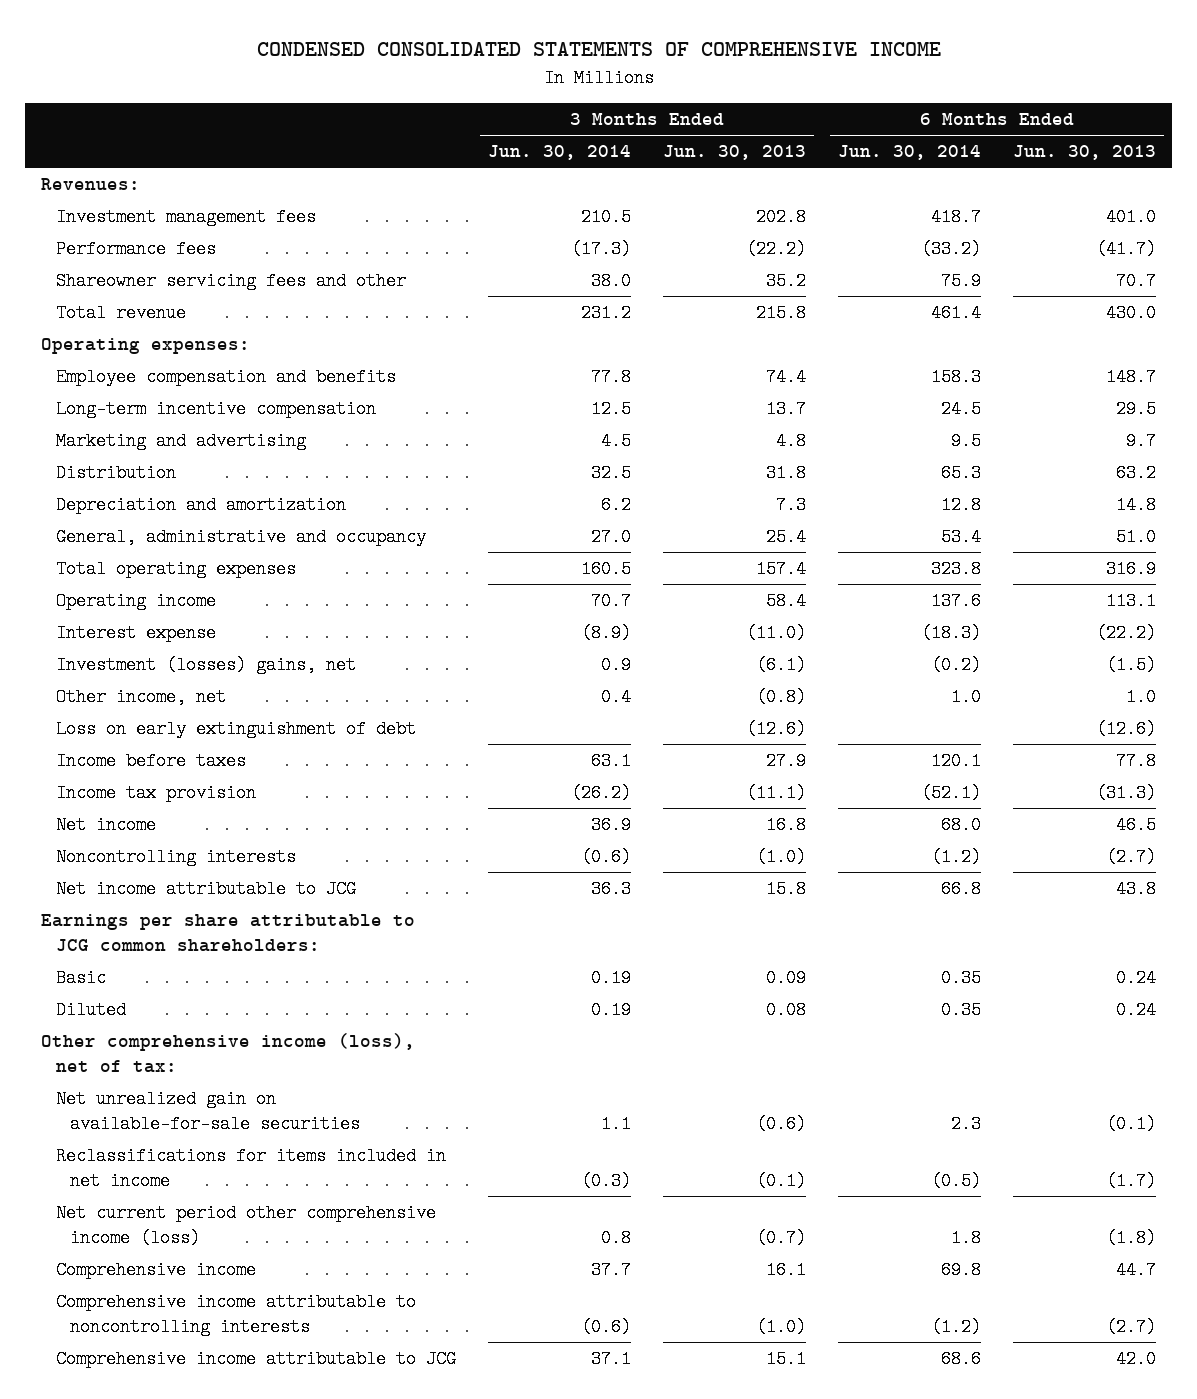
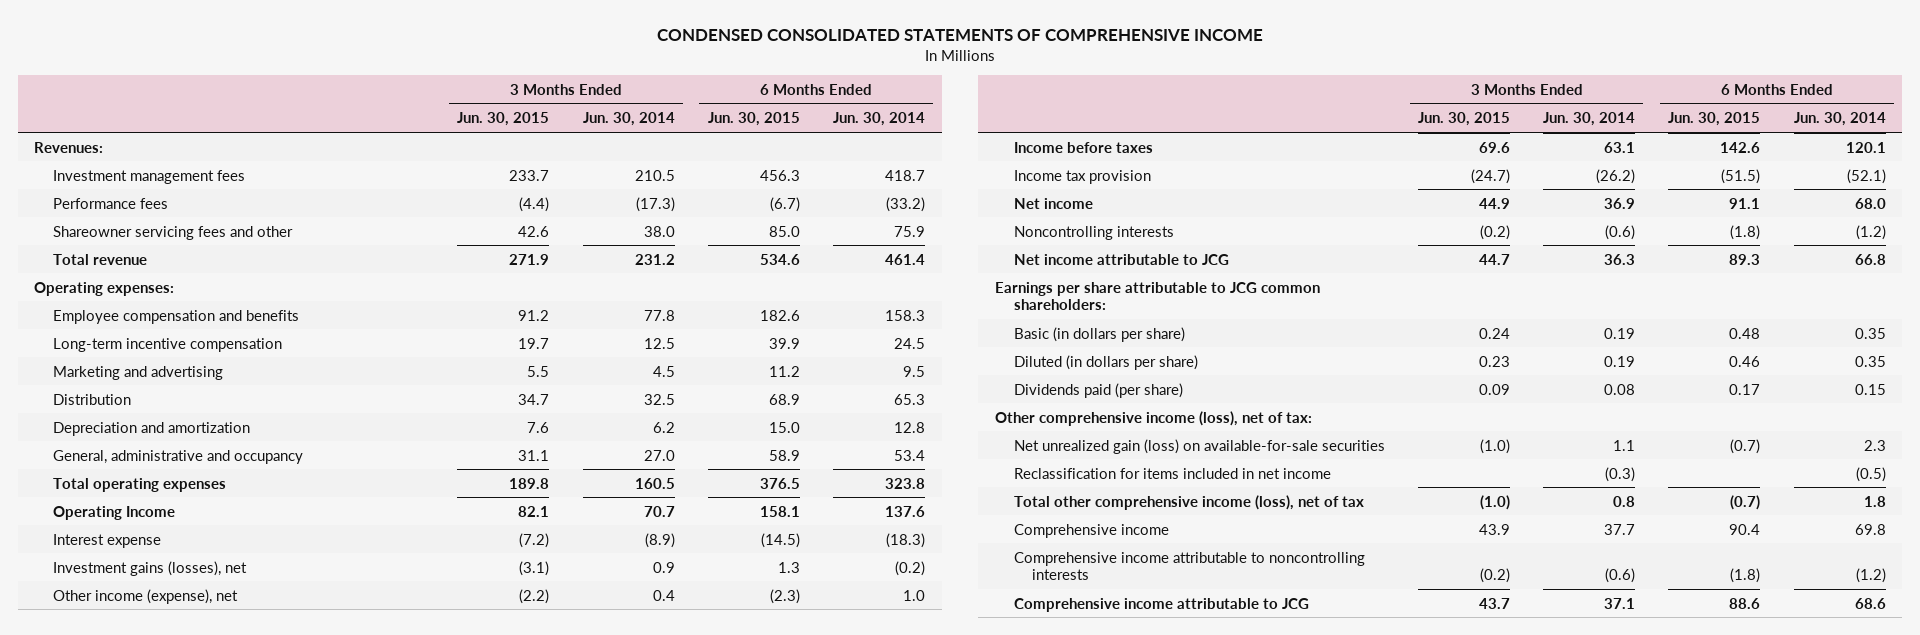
[662,145,806,161] Jun. 30, 2013 -> none
[1013,145,1157,161] Jun. 30, 2013 -> none
none -> [457,112,550,127] Jun. 30, 2015
none -> [707,112,800,127] Jun. 30, 2015
[55,592,216,611] Operating income -> [53,505,176,520] Operating Income
[55,720,416,739] Loss on early extinguishment of debt -> none
[55,656,356,675] Investment (losses) gains, net -> [53,560,248,576] Investment gains (losses), net
[55,688,226,707] Other income, net -> [53,588,239,604] Other income (expense), net
[55,969,106,988] Basic -> [1013,326,1185,342] Basic (in dollars per share)
[55,1001,126,1020] Diluted -> [1013,354,1198,370] Diluted (in dollars per share)
none -> [1013,382,1183,398] Dividends paid (per share)
[55,1090,361,1134] Net unrealized gain on available-for-sale securities -> [1013,438,1385,454] Net unrealized gain (loss) on available-for-sale securities
[55,1147,446,1191] Reclassifications for items included in net income -> [1013,467,1331,479] Reclassification for items included in net income
[55,1204,436,1248] Net current period other comprehensive income (loss) -> [1013,494,1364,510] Total other comprehensive income (loss), net of tax

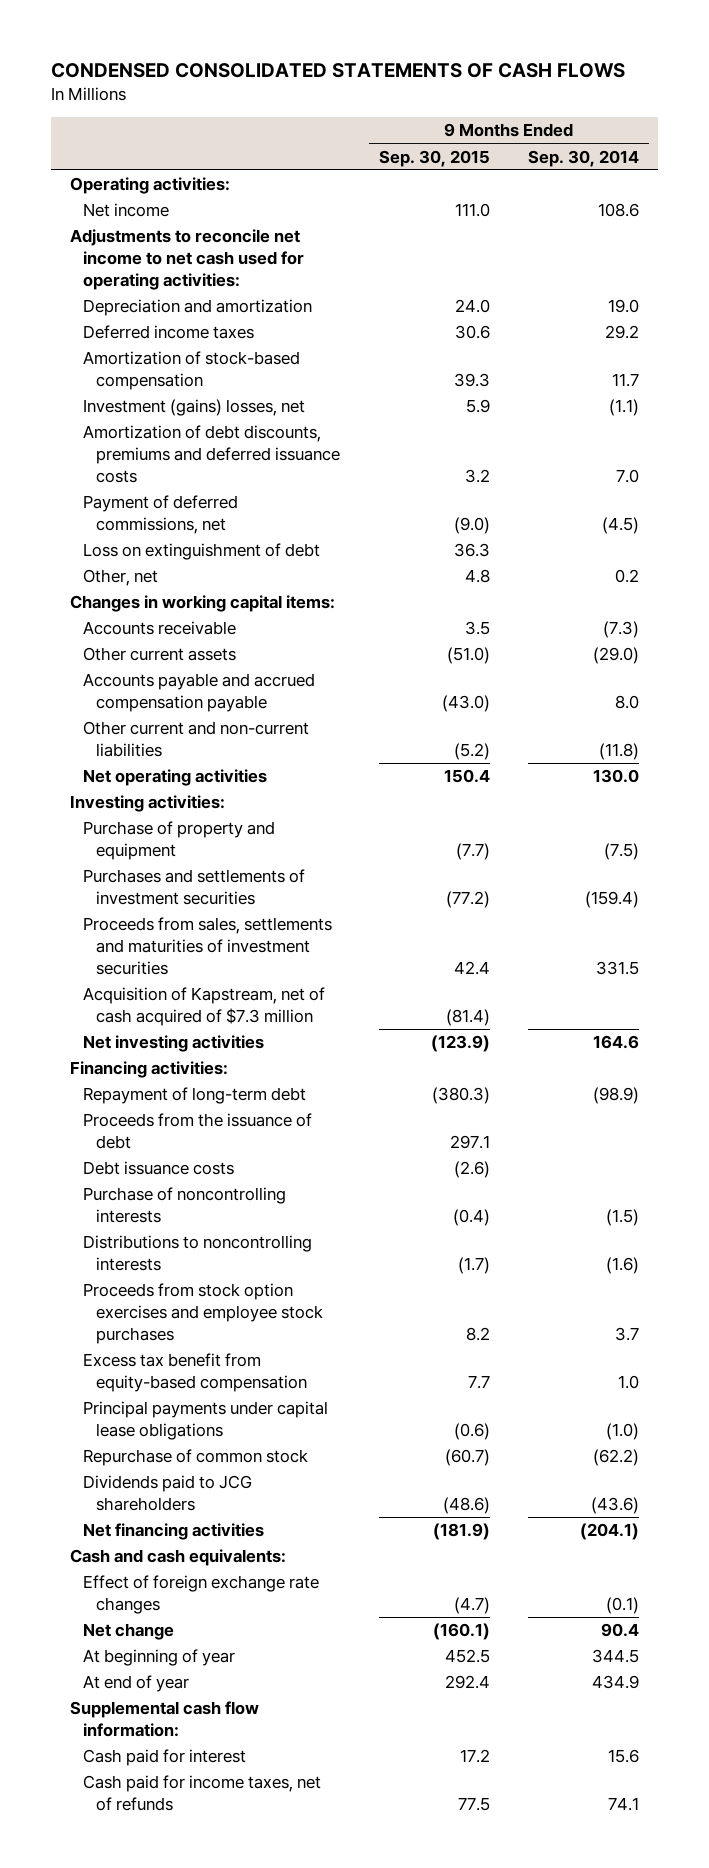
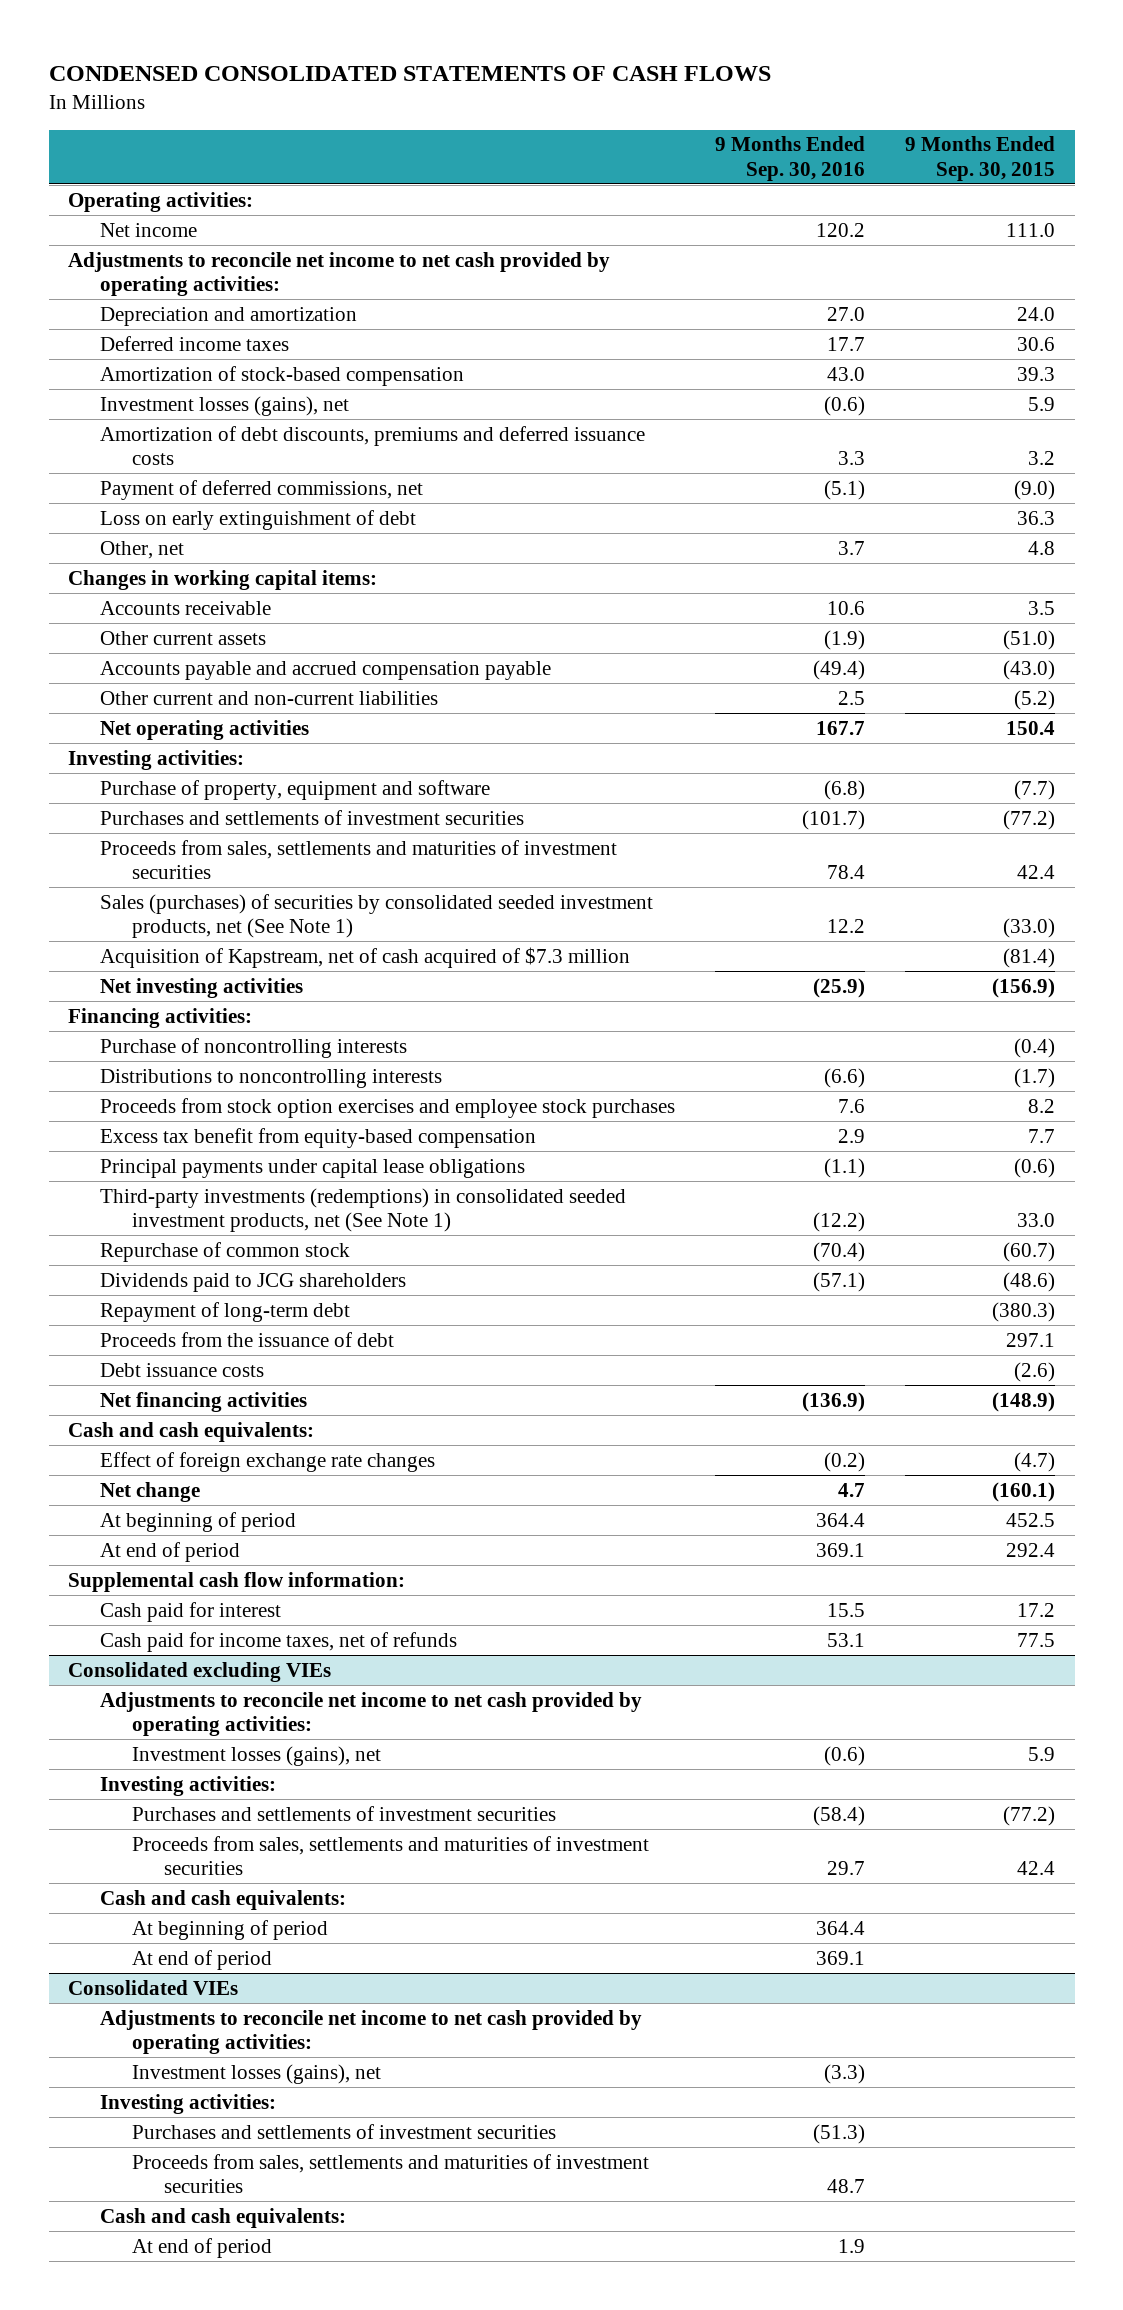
[527,149,639,167] Sep. 30, 2014 -> none
none -> [715,136,866,181] 9 Months Ended Sep. 30, 2016
[69,229,305,290] Adjustments to reconcile net income to net cash used for operating activities: -> [68,251,611,297] Adjustments to reconcile net income to net cash provided by operating activities:
[83,399,306,417] Investment (gains) losses, net -> [100,395,350,416] Investment losses (gains), net
[83,543,321,561] Loss on extinguishment of debt -> [100,509,417,530] Loss on early extinguishment of debt
[83,821,276,860] Purchase of property and equipment -> [100,779,491,800] Purchase of property, equipment and software
none -> [100,893,654,939] Sales (purchases) of securities by consolidated seeded investment products, net (See Note 1)
[430,1035,490,1053] (123.9) -> [991,977,1055,998] (156.9)
none -> [100,1187,627,1233] Third-party investments (redemptions) in consolidated seeded investment products, net (See Note 1)
[83,1087,307,1105] Repayment of long-term debt -> [100,1301,351,1322] Repayment of long-term debt
[83,1113,313,1149] Proceeds from the issuance of debt -> [100,1331,395,1347] Proceeds from the issuance of debt
[83,1161,235,1176] Debt issuance costs -> [100,1362,265,1377] Debt issuance costs
[432,1523,490,1541] (181.9) -> [991,1391,1055,1412] (148.9)
[83,1649,236,1667] At beginning of year -> [100,1511,297,1532] At beginning of period
[83,1675,190,1693] At end of year -> [100,1541,241,1562] At end of period
none -> [68,1661,332,1682] Consolidated excluding VIEs
none -> [100,1691,643,1737] Adjustments to reconcile net income to net cash provided by operating activities:
none -> [132,1745,382,1766] Investment losses (gains), net
none -> [100,1775,277,1796] Investing activities:
none -> [132,1805,557,1821] Purchases and settlements of investment securities
none -> [132,1835,650,1876] Proceeds from sales, settlements and maturities of investment securities
none -> [100,1889,347,1910] Cash and cash equivalents:
none -> [132,1919,329,1940] At beginning of period
none -> [132,1949,273,1970] At end of period
none -> [68,1979,239,1995] Consolidated VIEs
none -> [100,2009,643,2055] Adjustments to reconcile net income to net cash provided by operating activities:
none -> [132,2063,382,2084] Investment losses (gains), net
none -> [100,2093,277,2114] Investing activities:
none -> [132,2123,557,2139] Purchases and settlements of investment securities
none -> [132,2153,650,2194] Proceeds from sales, settlements and maturities of investment securities
none -> [100,2207,347,2228] Cash and cash equivalents:
none -> [132,2237,273,2258] At end of period

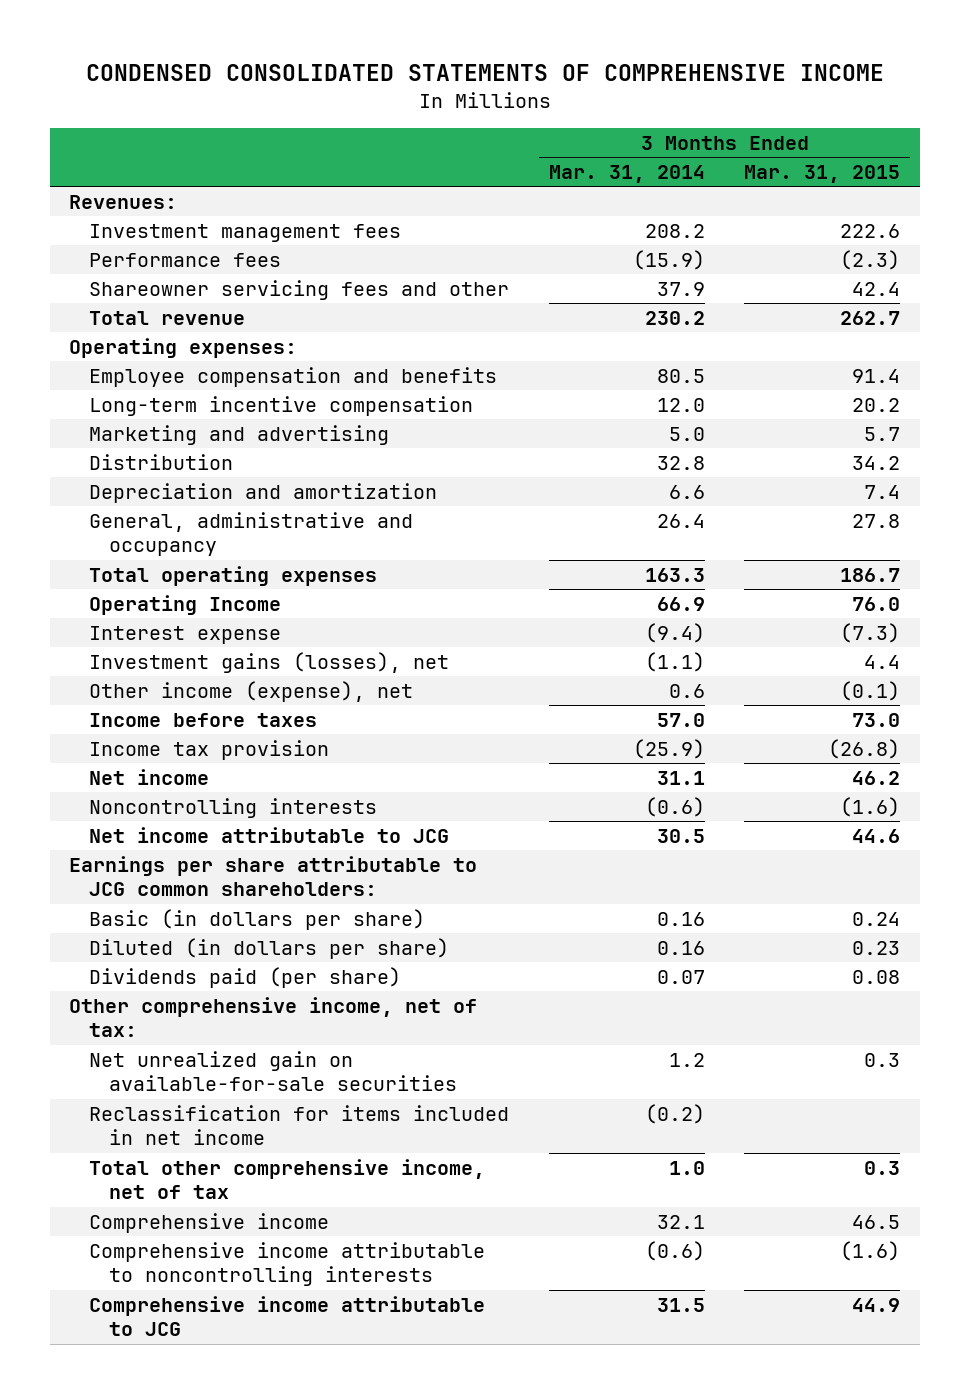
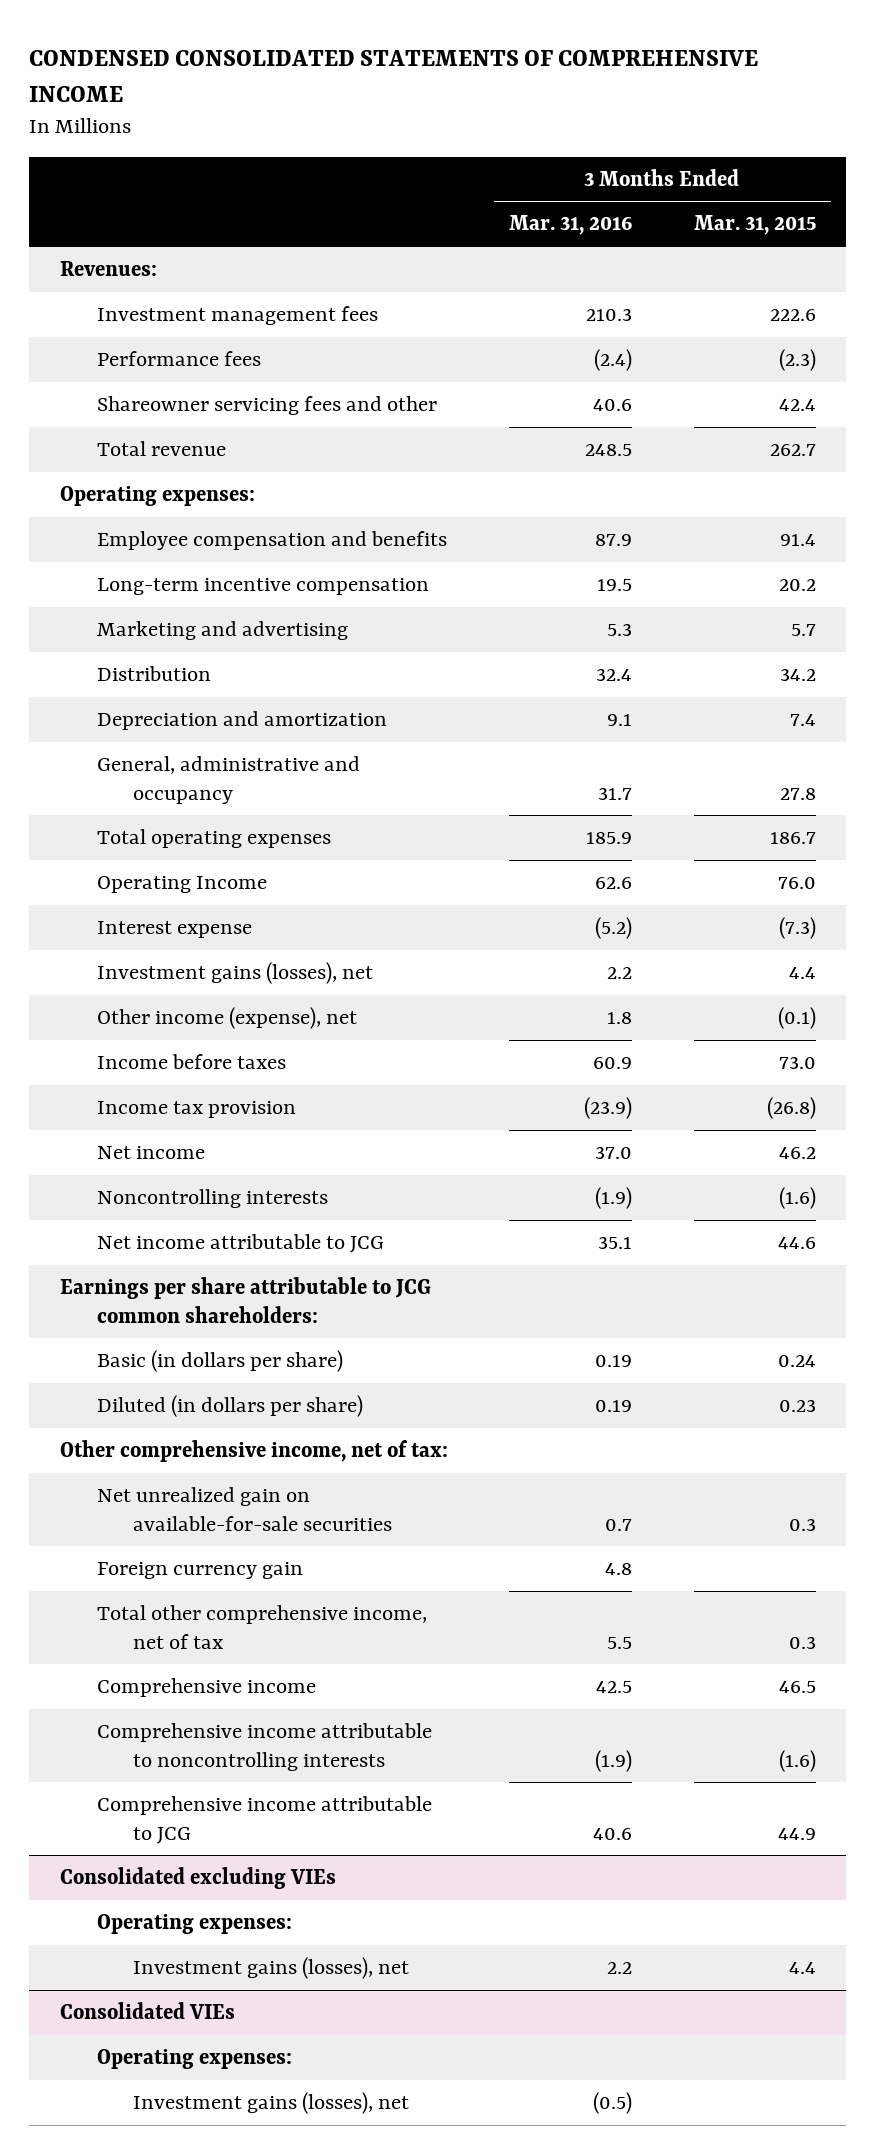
[548,165,705,184] Mar. 31, 2014 -> none
none -> [509,215,633,236] Mar. 31, 2016
[89,966,402,988] Dividends paid (per share) -> none
[89,1104,510,1146] Reclassification for items included in net income -> none
none -> [96,1562,303,1580] Foreign currency gain
none -> [59,1867,336,1890] Consolidated excluding VIEs
none -> [96,1914,292,1935] Operating expenses:
none -> [133,1957,410,1980] Investment gains (losses), net
none -> [59,2002,235,2020] Consolidated VIEs
none -> [96,2049,292,2070] Operating expenses:
none -> [133,2092,410,2115] Investment gains (losses), net

